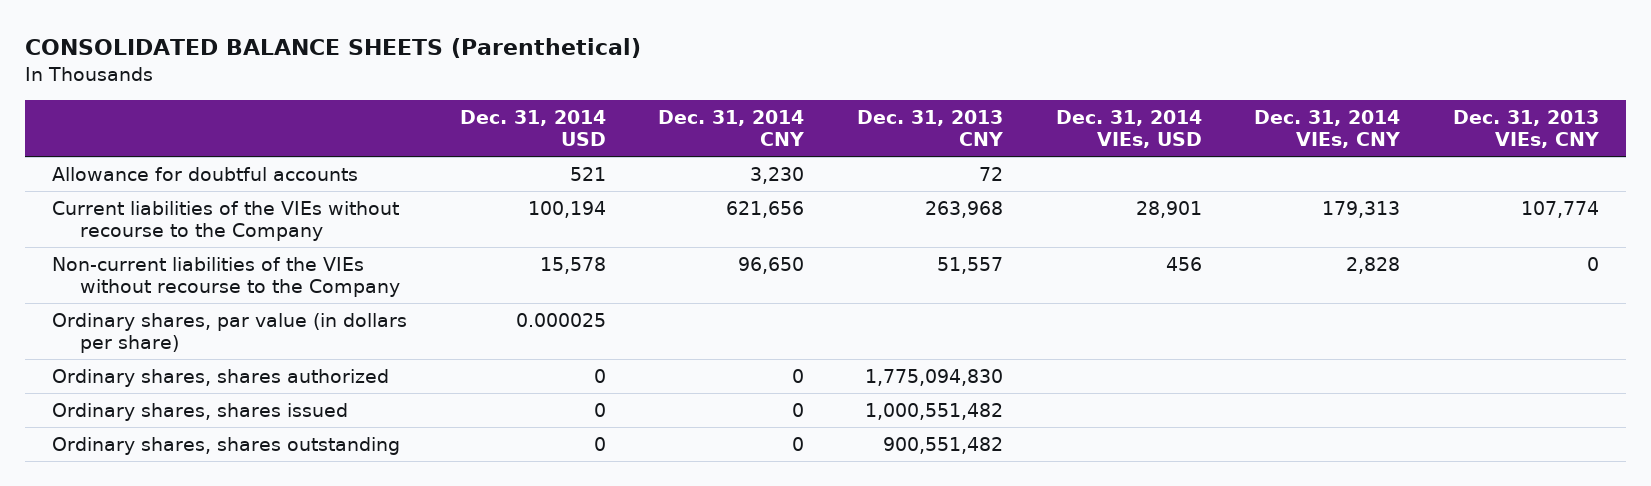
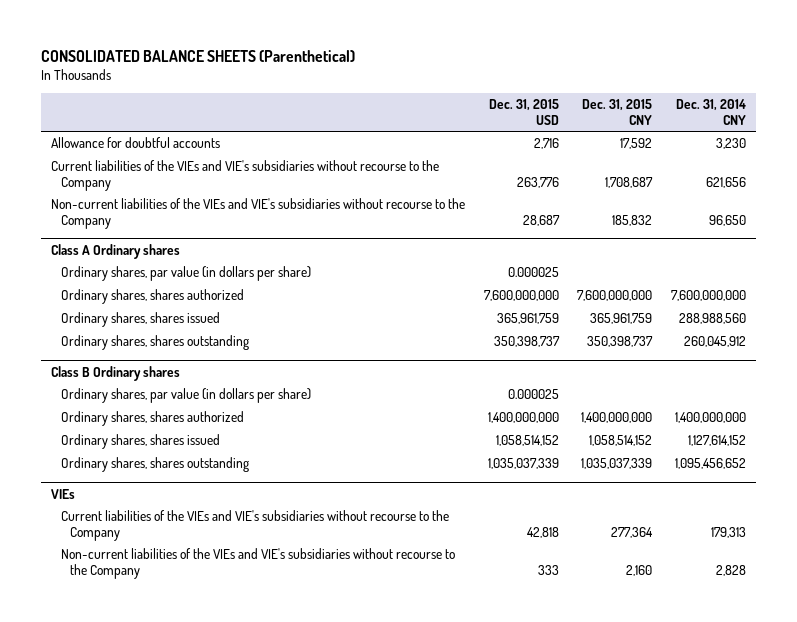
[459,110,606,147] Dec. 31, 2014 USD -> none
[857,110,1004,147] Dec. 31, 2013 CNY -> none
[1055,110,1202,149] Dec. 31, 2014 VIEs, USD -> none
[1254,110,1401,149] Dec. 31, 2014 VIEs, CNY -> none
[1453,110,1600,149] Dec. 31, 2013 VIEs, CNY -> none
none -> [488,99,559,125] Dec. 31, 2015 USD
none -> [582,99,653,125] Dec. 31, 2015 CNY
[51,201,399,242] Current liabilities of the VIEs without recourse to the Company -> [50,160,439,191] Current liabilities of the VIEs and VIE's subsidiaries without recourse to the Company
[51,257,400,298] Non-current liabilities of the VIEs without recourse to the Company -> [50,198,465,229] Non-current liabilities of the VIEs and VIE's subsidiaries without recourse to the Company
none -> [50,243,180,259] Class A Ordinary shares
[792,369,805,384] 0 -> [671,290,747,302] 7,600,000,000
[792,403,805,418] 0 -> [679,313,747,325] 288,988,560
[792,437,805,452] 0 -> [684,336,747,348] 260,045,912
none -> [50,365,180,381] Class B Ordinary shares
none -> [60,388,311,404] Ordinary shares, par value (in dollars per share)
none -> [60,411,244,427] Ordinary shares, shares authorized
none -> [60,434,220,450] Ordinary shares, shares issued
none -> [60,457,249,473] Ordinary shares, shares outstanding
none -> [50,488,75,499] VIEs
none -> [60,510,449,541] Current liabilities of the VIEs and VIE's subsidiaries without recourse to the Company
none -> [60,548,455,579] Non-current liabilities of the VIEs and VIE's subsidiaries without recourse to the Company

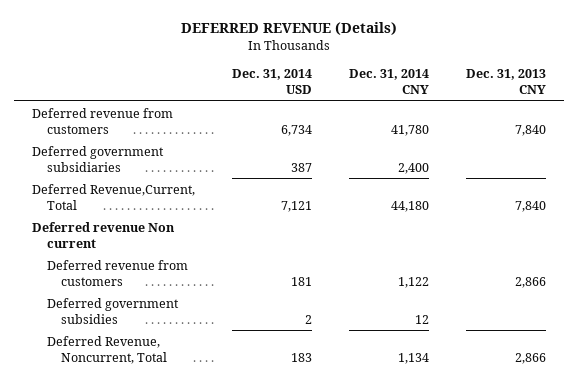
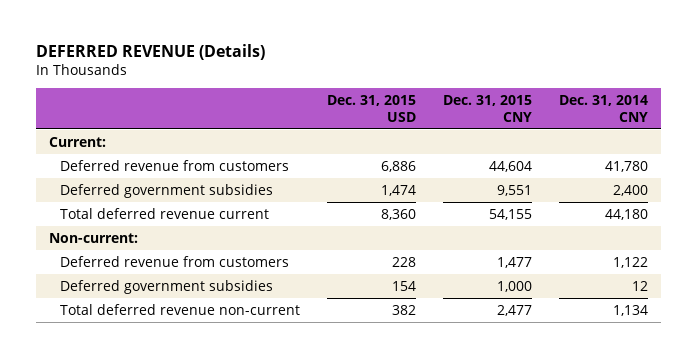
[232,68,313,94] Dec. 31, 2014 USD -> none
[465,68,546,94] Dec. 31, 2013 CNY -> none
none -> [326,95,416,122] Dec. 31, 2015 USD
none -> [442,95,532,122] Dec. 31, 2015 CNY
none -> [49,136,107,147] Current:
[32,145,165,172] Deferred government subsidiaries -> [59,183,273,198] Deferred government subsidies
[32,183,196,210] Deferred Revenue,Current, Total -> [59,207,269,219] Total deferred revenue current
[32,221,176,248] Deferred revenue Non current -> [49,232,139,243] Non-current:
[46,335,167,364] Deferred Revenue, Noncurrent, Total -> [59,303,300,315] Total deferred revenue non-current

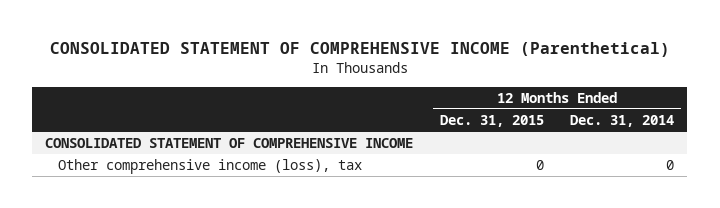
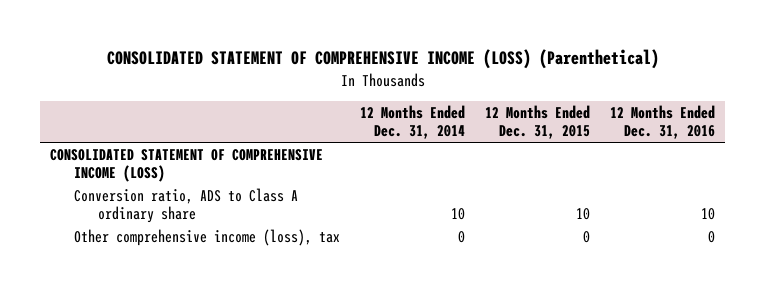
[49,41,670,57] CONSOLIDATED STATEMENT OF COMPREHENSIVE INCOME (Parenthetical) -> [106,49,659,70] CONSOLIDATED STATEMENT OF COMPREHENSIVE INCOME (LOSS) (Parenthetical)
none -> [610,105,716,140] 12 Months Ended Dec. 31, 2016
[45,138,414,149] CONSOLIDATED STATEMENT OF COMPREHENSIVE INCOME -> [50,148,324,183] CONSOLIDATED STATEMENT OF COMPREHENSIVE INCOME (LOSS)
none -> [73,187,298,224] Conversion ratio, ADS to Class A ordinary share

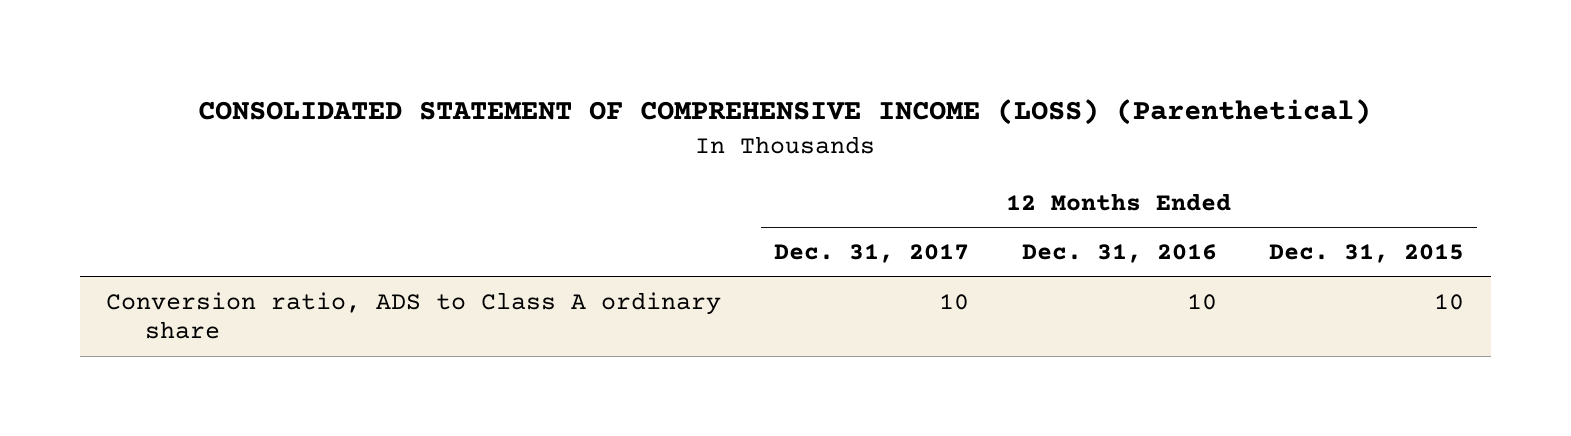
[359,105,465,140] 12 Months Ended Dec. 31, 2014 -> none
none -> [774,243,970,263] Dec. 31, 2017
[50,148,324,183] CONSOLIDATED STATEMENT OF COMPREHENSIVE INCOME (LOSS) -> none
[73,228,340,246] Other comprehensive income (loss), tax -> none

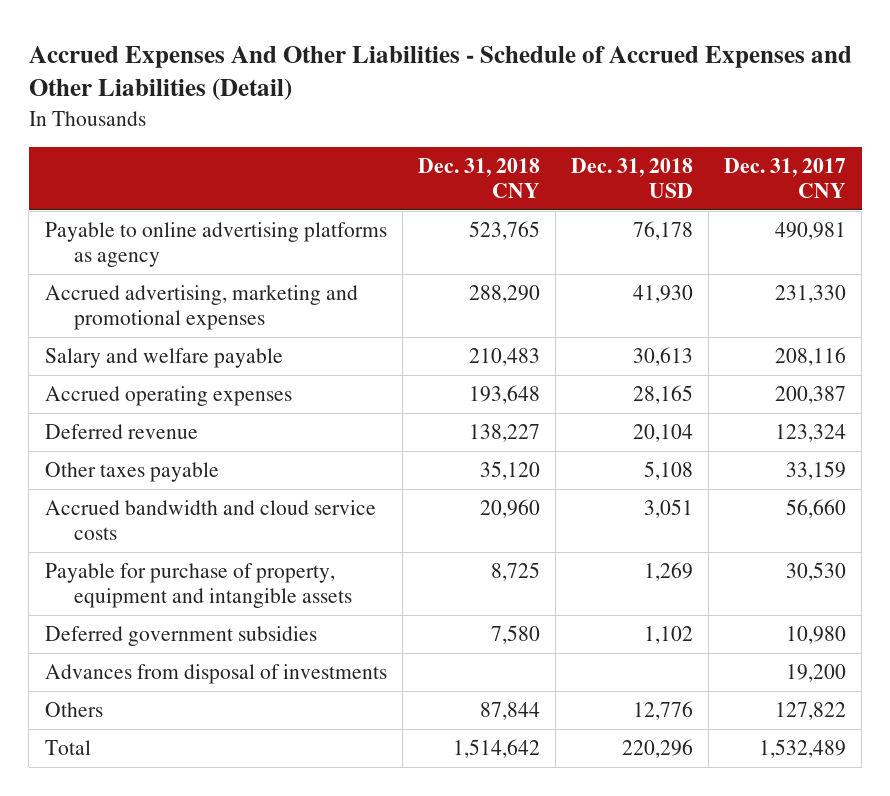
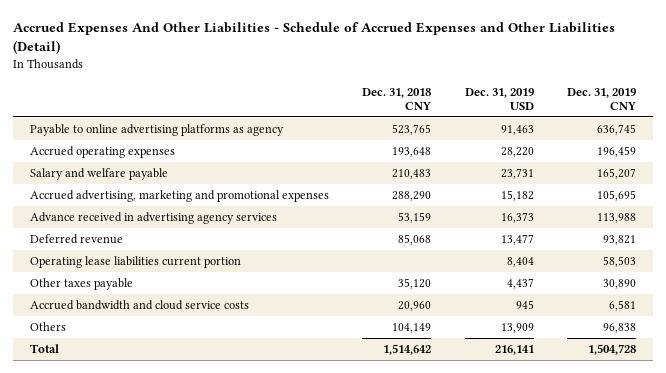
[570,158,693,199] Dec. 31, 2018 USD -> none
[723,158,846,199] Dec. 31, 2017 CNY -> none
none -> [464,87,534,110] Dec. 31, 2019 USD
none -> [567,87,637,110] Dec. 31, 2019 CNY
[44,347,283,368] Salary and welfare payable -> [29,168,168,181] Salary and welfare payable
[44,284,358,331] Accrued advertising, marketing and promotional expenses -> [29,190,329,203] Accrued advertising, marketing and promotional expenses
none -> [29,212,277,225] Advance received in advertising agency services
[468,423,540,442] 138,227 -> [398,234,432,246] 85,068
none -> [29,256,241,269] Operating lease liabilities current portion
[44,562,353,609] Payable for purchase of property, equipment and intangible assets -> none
[44,625,317,646] Deferred government subsidies -> none
[44,663,387,684] Advances from disposal of investments -> none
[479,701,540,720] 87,844 -> [392,323,432,334] 104,149

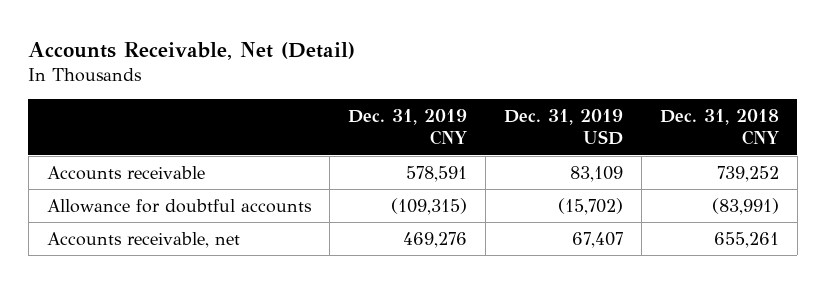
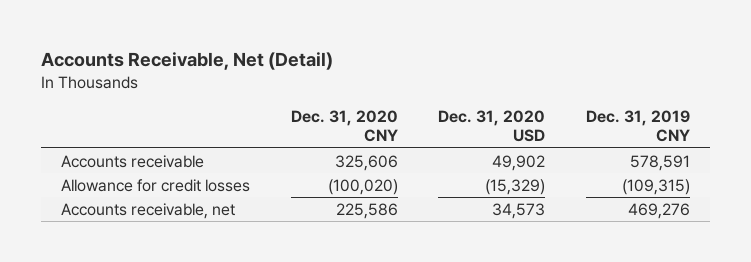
[503,108,623,146] Dec. 31, 2019 USD -> none
[659,108,779,146] Dec. 31, 2018 CNY -> none
none -> [290,110,398,143] Dec. 31, 2020 CNY
none -> [438,110,546,143] Dec. 31, 2020 USD
[46,198,312,213] Allowance for doubtful accounts -> [60,179,250,193] Allowance for credit losses

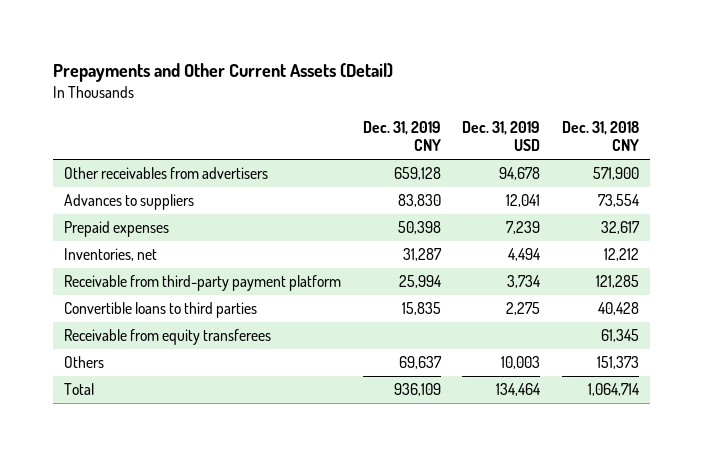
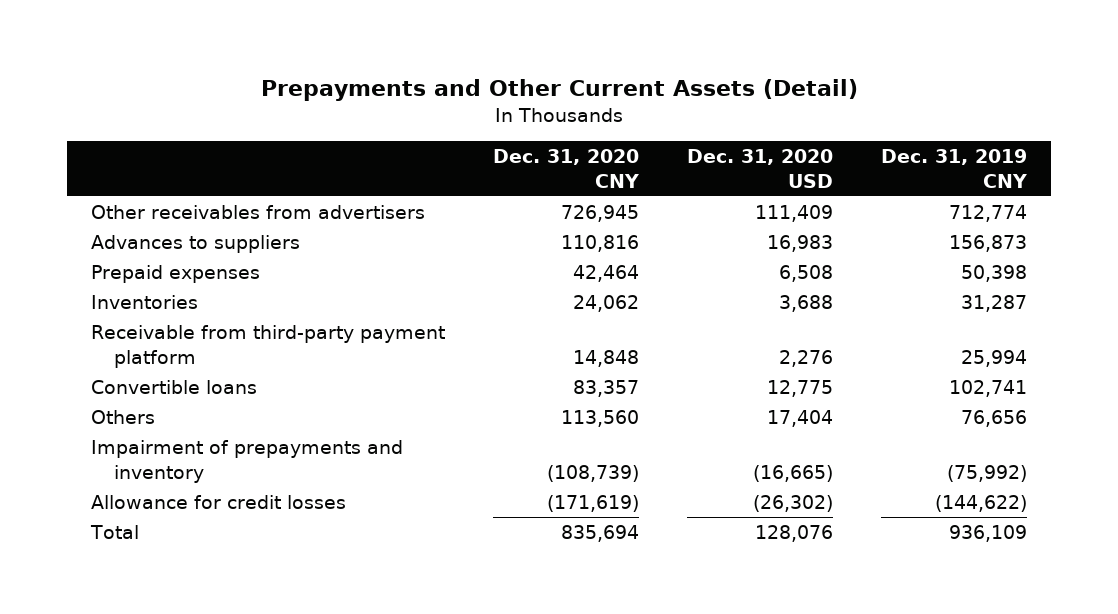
[462,120,541,152] Dec. 31, 2019 USD -> none
[562,120,640,152] Dec. 31, 2018 CNY -> none
none -> [492,149,639,188] Dec. 31, 2020 CNY
none -> [686,149,833,188] Dec. 31, 2020 USD
[393,167,441,181] 659,128 -> [948,204,1027,222] 712,774
[397,194,441,208] 83,830 -> [948,234,1027,252] 156,873
[64,248,158,262] Inventories, net -> [90,294,198,309] Inventories
[64,329,272,346] Receivable from equity transferees -> none
[64,302,258,319] Convertible loans to third parties -> [90,379,257,394] Convertible loans
[401,302,441,316] 15,835 -> [948,379,1027,397] 102,741
[398,356,442,370] 69,637 -> [960,409,1027,427] 76,656
none -> [90,439,403,483] Impairment of prepayments and inventory
none -> [90,494,346,509] Allowance for credit losses

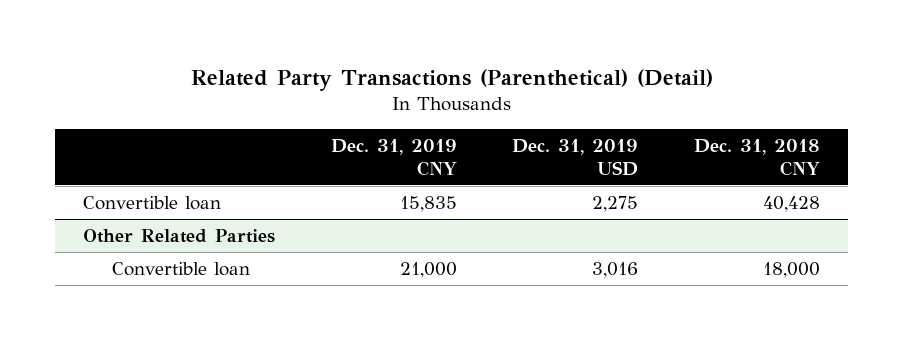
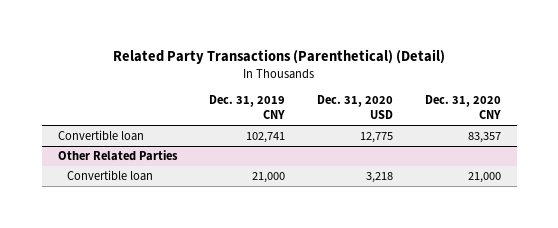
[512,139,639,176] Dec. 31, 2019 USD -> none
[693,139,820,176] Dec. 31, 2018 CNY -> none
none -> [317,95,394,120] Dec. 31, 2020 USD
none -> [424,95,501,120] Dec. 31, 2020 CNY
[399,196,457,213] 15,835 -> [246,132,286,144] 102,741

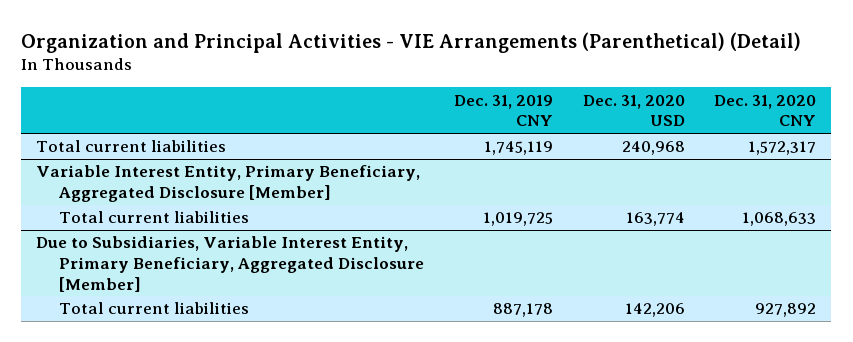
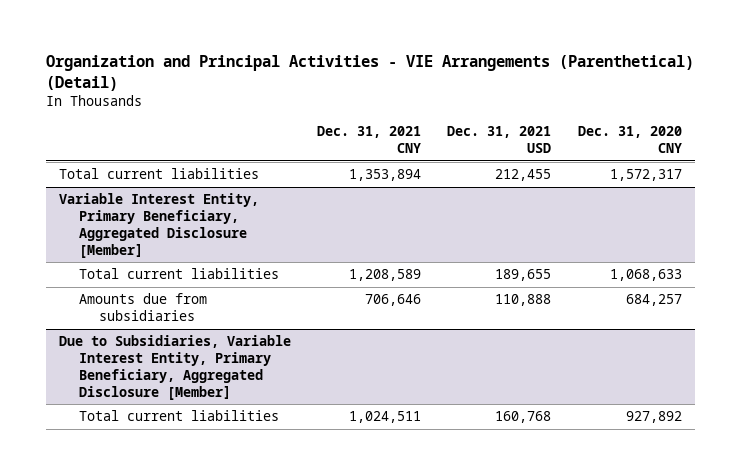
[453,94,553,127] Dec. 31, 2019 CNY -> none
[582,94,685,127] Dec. 31, 2020 USD -> none
none -> [317,126,422,154] Dec. 31, 2021 CNY
none -> [447,126,552,154] Dec. 31, 2021 USD
none -> [78,293,207,322] Amounts due from subsidiaries

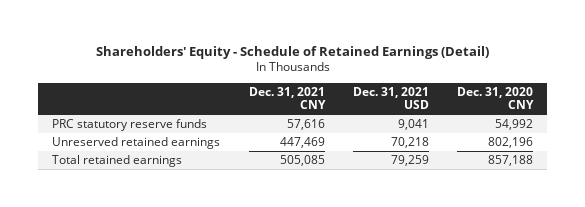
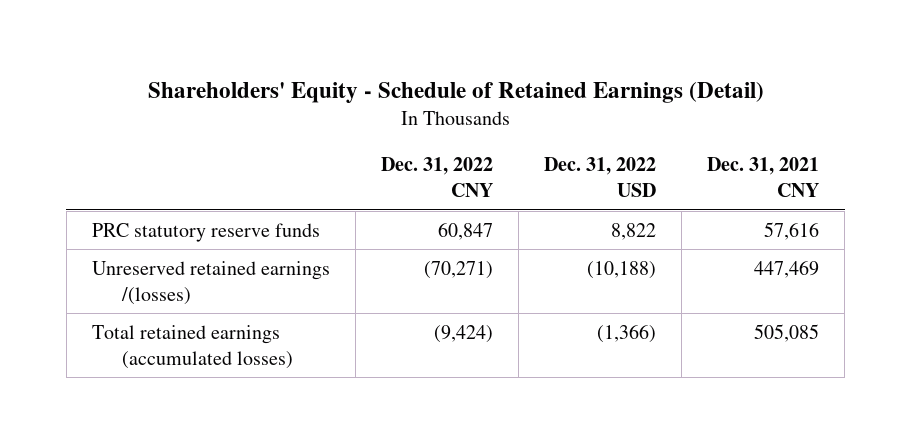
[352,86,429,110] Dec. 31, 2021 USD -> none
[457,86,535,110] Dec. 31, 2020 CNY -> none
none -> [381,157,494,198] Dec. 31, 2022 CNY
none -> [544,157,657,198] Dec. 31, 2022 USD
[52,137,221,150] Unreserved retained earnings -> [91,260,330,305] Unreserved retained earnings /(losses)
[52,155,183,168] Total retained earnings -> [91,324,293,369] Total retained earnings (accumulated losses)

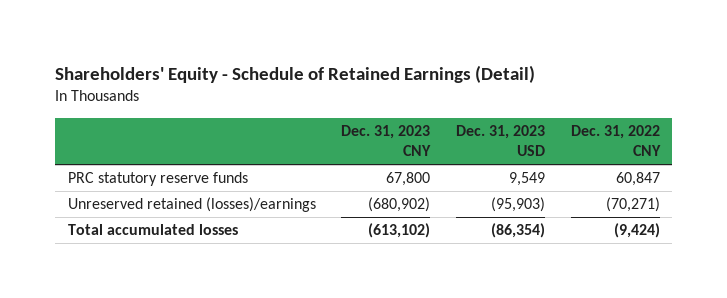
[544,157,657,198] Dec. 31, 2022 USD -> none
[707,157,820,198] Dec. 31, 2021 CNY -> none
none -> [341,124,432,157] Dec. 31, 2023 CNY
none -> [455,124,545,157] Dec. 31, 2023 USD
[91,260,330,305] Unreserved retained earnings /(losses) -> [67,197,316,213] Unreserved retained (losses)/earnings
[91,324,293,369] Total retained earnings (accumulated losses) -> [67,224,238,236] Total accumulated losses

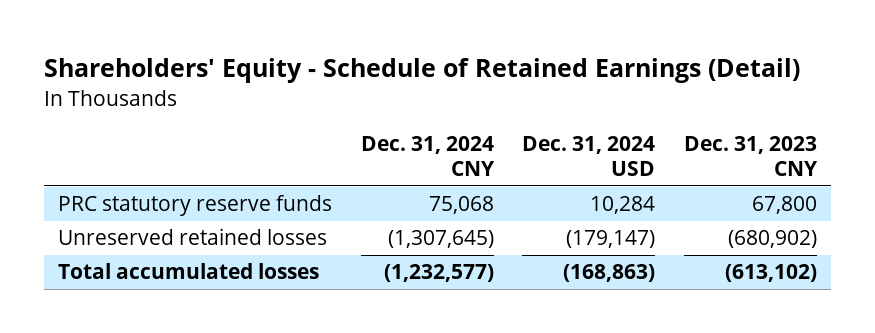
[455,124,545,157] Dec. 31, 2023 USD -> none
[570,124,661,157] Dec. 31, 2022 CNY -> none
none -> [360,135,495,177] Dec. 31, 2024 CNY
none -> [522,135,656,177] Dec. 31, 2024 USD
[67,197,316,213] Unreserved retained (losses)/earnings -> [58,228,328,246] Unreserved retained losses

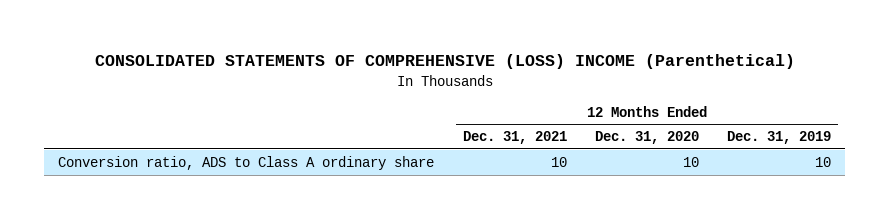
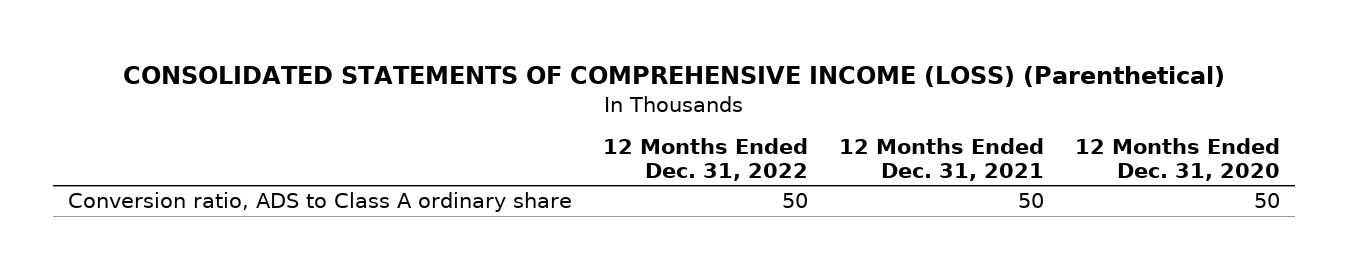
[94,54,795,70] CONSOLIDATED STATEMENTS OF COMPREHENSIVE (LOSS) INCOME (Parenthetical) -> [122,66,1225,88] CONSOLIDATED STATEMENTS OF COMPREHENSIVE INCOME (LOSS) (Parenthetical)
[726,131,831,145] Dec. 31, 2019 -> none
none -> [603,138,809,181] 12 Months Ended Dec. 31, 2022
[550,156,567,167] 10 -> [1017,193,1044,209] 50
[682,156,699,167] 10 -> [1253,193,1280,209] 50

